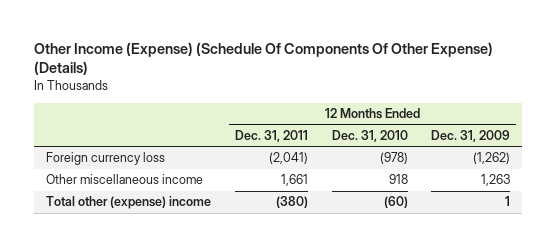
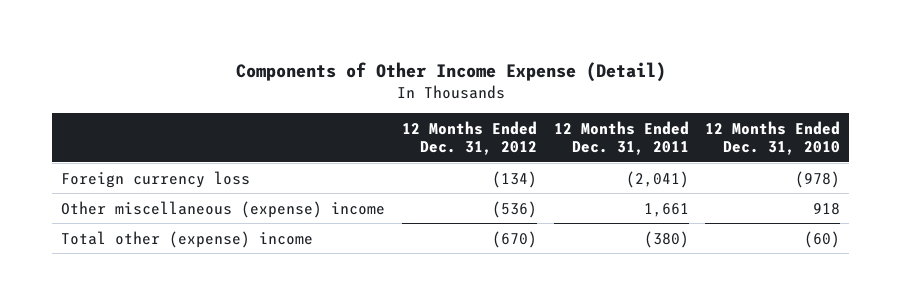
[34,41,494,76] Other Income (Expense) (Schedule Of Components Of Other Expense) (Details) -> [235,61,666,82] Components of Other Income Expense (Detail)
[431,130,511,143] Dec. 31, 2009 -> none
none -> [401,121,537,156] 12 Months Ended Dec. 31, 2012
[46,174,204,185] Other miscellaneous income -> [60,200,385,218] Other miscellaneous (expense) income

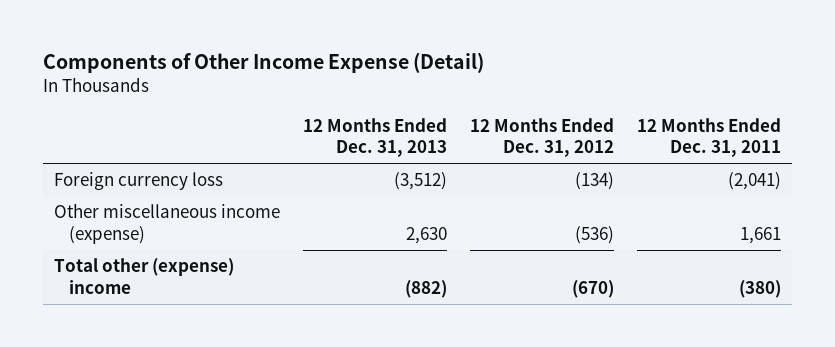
[705,121,841,156] 12 Months Ended Dec. 31, 2010 -> none
none -> [302,117,447,158] 12 Months Ended Dec. 31, 2013
[60,200,385,218] Other miscellaneous (expense) income -> [54,203,281,245] Other miscellaneous income (expense)

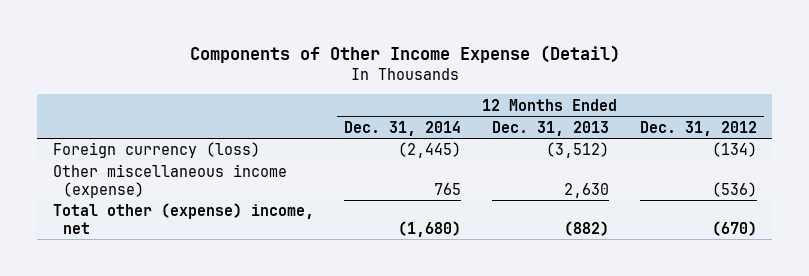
[636,117,781,158] 12 Months Ended Dec. 31, 2011 -> none
none -> [344,120,462,136] Dec. 31, 2014
[54,172,224,191] Foreign currency loss -> [52,142,260,159] Foreign currency (loss)
[54,258,235,295] Total other (expense) income -> [52,203,314,234] Total other (expense) income, net

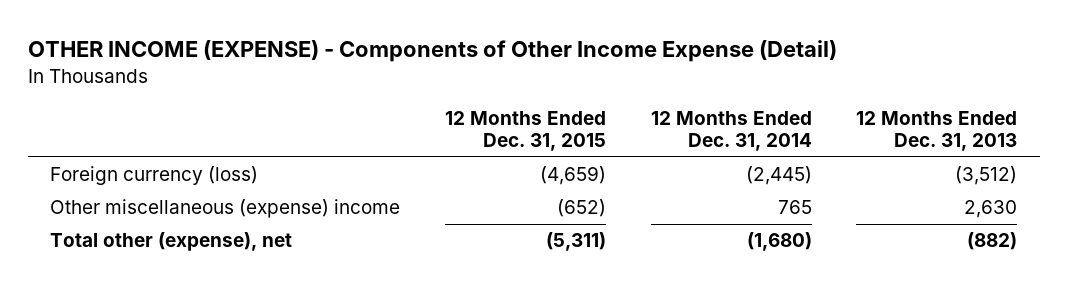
[189,45,620,64] Components of Other Income Expense (Detail) -> [27,40,837,63] OTHER INCOME (EXPENSE) - Components of Other Income Expense (Detail)
[639,120,757,136] Dec. 31, 2012 -> none
none -> [444,111,606,152] 12 Months Ended Dec. 31, 2015
[52,164,287,198] Other miscellaneous income (expense) -> [50,199,401,219] Other miscellaneous (expense) income
[52,203,314,234] Total other (expense) income, net -> [50,232,293,252] Total other (expense), net

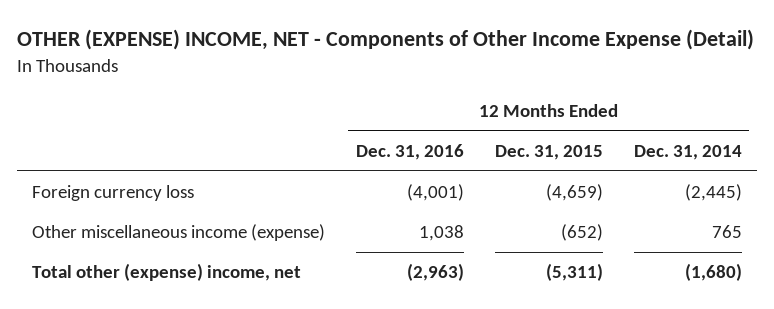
[27,40,837,63] OTHER INCOME (EXPENSE) - Components of Other Income Expense (Detail) -> [16,29,754,51] OTHER (EXPENSE) INCOME, NET - Components of Other Income Expense (Detail)
[856,111,1018,152] 12 Months Ended Dec. 31, 2013 -> none
none -> [356,143,465,160] Dec. 31, 2016
[50,166,259,186] Foreign currency (loss) -> [32,185,195,202] Foreign currency loss
[50,199,401,219] Other miscellaneous (expense) income -> [32,224,326,242] Other miscellaneous income (expense)
[50,232,293,252] Total other (expense), net -> [32,263,302,282] Total other (expense) income, net

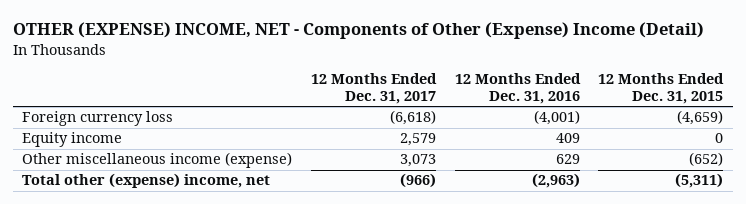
[16,29,754,51] OTHER (EXPENSE) INCOME, NET - Components of Other Income Expense (Detail) -> [13,22,705,40] OTHER (EXPENSE) INCOME, NET - Components of Other (Expense) Income (Detail)
[633,144,742,160] Dec. 31, 2014 -> none
none -> [311,73,438,104] 12 Months Ended Dec. 31, 2017
none -> [22,132,123,148] Equity income
[419,225,465,242] 1,038 -> [555,154,580,165] 629

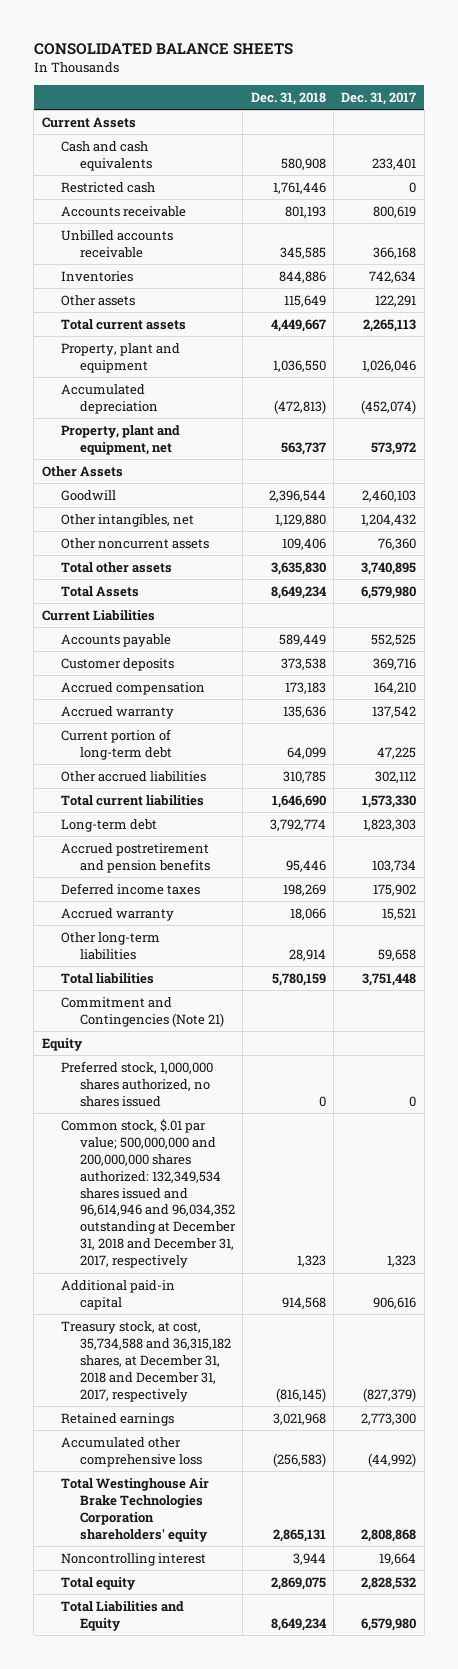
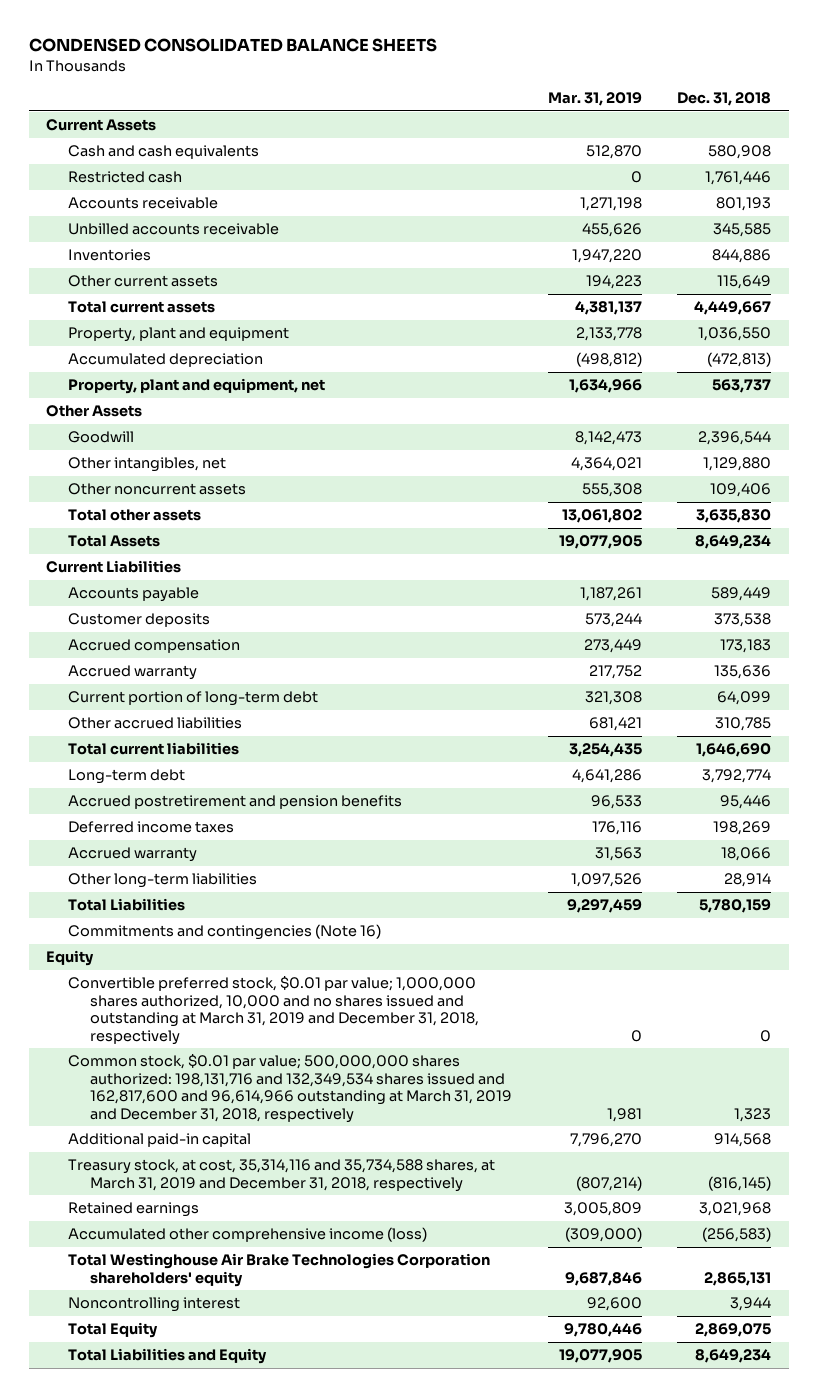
[33,43,293,56] CONSOLIDATED BALANCE SHEETS -> [28,38,437,53] CONDENSED CONSOLIDATED BALANCE SHEETS
[341,92,417,106] Dec. 31, 2017 -> none
none -> [547,92,642,107] Mar. 31, 2019
[60,294,135,306] Other assets -> [68,275,219,288] Other current assets
[60,972,154,984] Total liabilities -> [68,898,186,912] Total Liabilities
[60,996,224,1027] Commitment and Contingencies (Note 21) -> [68,924,382,941] Commitments and contingencies (Note 16)
[60,1060,213,1107] Preferred stock, 1,000,000 shares authorized, no shares issued -> [68,976,480,1045] Convertible preferred stock, $0.01 par value; 1,000,000 shares authorized, 10,000 and no shares issued and outstanding at March 31, 2019 and December 31, 2018, respectively
[60,1118,236,1269] Common stock, $.01 par value; 500,000,000 and 200,000,000 shares authorized: 132,349,534 shares issued and 96,614,946 and 96,034,352 outstanding at December 31, 2018 and December 31, 2017, respectively -> [68,1054,513,1123] Common stock, $0.01 par value; 500,000,000 shares authorized: 198,131,716 and 132,349,534 shares issued and 162,817,600 and 96,614,966 outstanding at March 31, 2019 and December 31, 2018, respectively
[60,1320,231,1402] Treasury stock, at cost, 35,734,588 and 36,315,182 shares, at December 31, 2018 and December 31, 2017, respectively -> [68,1159,496,1192] Treasury stock, at cost, 35,314,116 and 35,734,588 shares, at March 31, 2019 and December 31, 2018, respectively
[60,1436,202,1467] Accumulated other comprehensive loss -> [68,1227,428,1243] Accumulated other comprehensive income (loss)
[60,1576,136,1590] Total equity -> [68,1322,159,1339] Total Equity

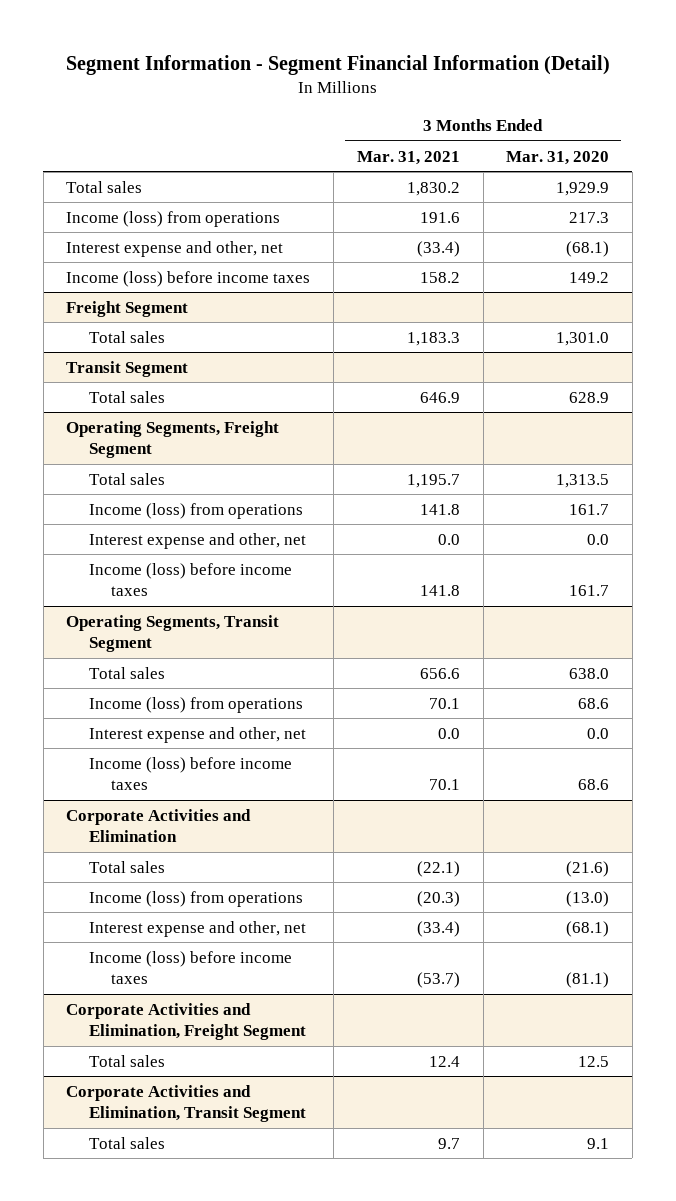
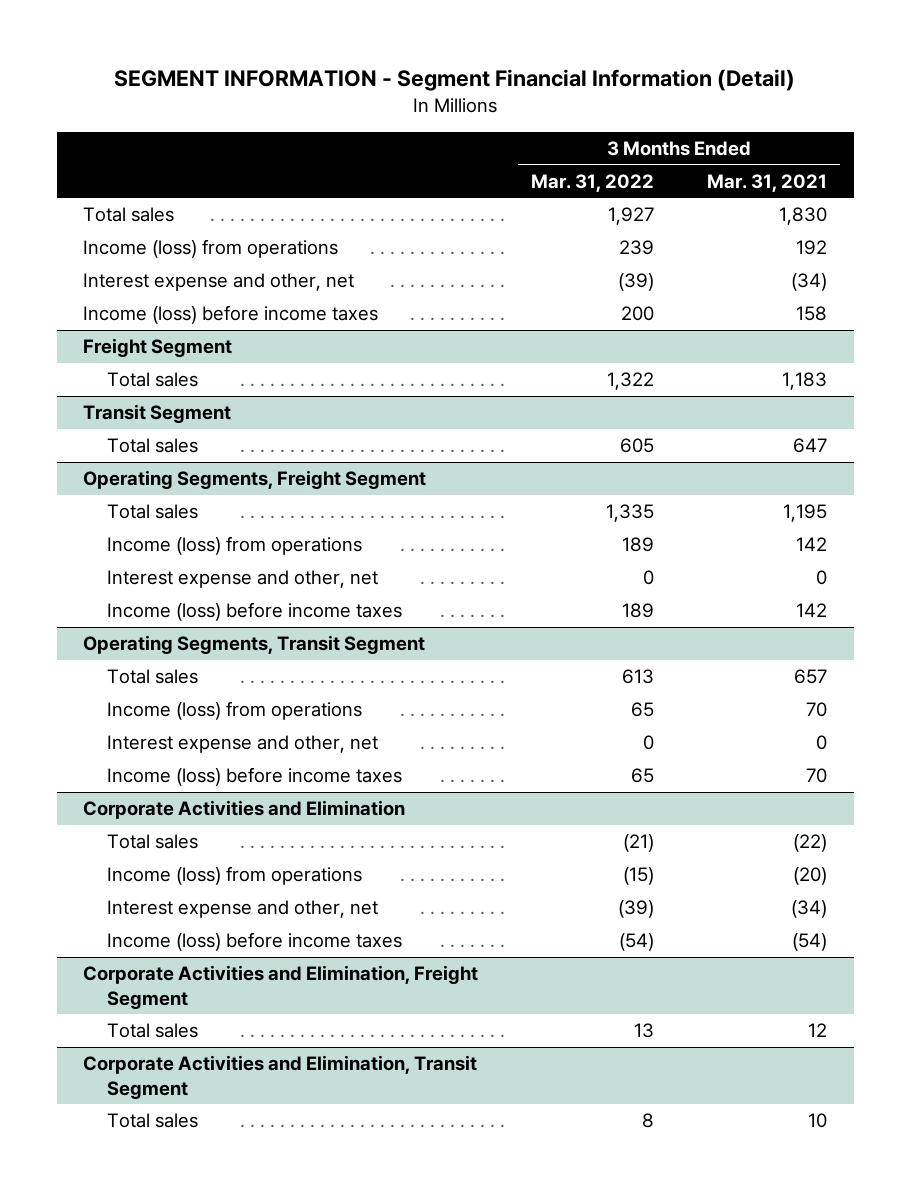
[65,55,610,76] Segment Information - Segment Financial Information (Detail) -> [114,69,796,92] SEGMENT INFORMATION - Segment Financial Information (Detail)
[506,150,610,165] Mar. 31, 2020 -> none
none -> [531,173,655,192] Mar. 31, 2022
[406,181,460,196] 1,830.2 -> [779,207,828,226] 1,830
[419,211,460,223] 191.6 -> [796,240,828,256] 192
[416,240,460,257] (33.4) -> [791,273,828,292] (34)
[419,271,460,283] 158.2 -> [796,306,828,322] 158
[406,331,460,346] 1,183.3 -> [782,372,828,391] 1,183
[419,391,460,403] 646.9 -> [793,438,828,454] 647
[406,473,460,488] 1,195.7 -> [783,504,828,523] 1,195
[419,503,460,515] 141.8 -> [796,537,828,552] 142
[437,533,460,545] 0.0 -> [816,570,828,586] 0
[419,584,460,596] 141.8 -> [796,603,828,618] 142
[419,667,460,679] 656.6 -> [794,669,828,685] 657
[428,697,460,709] 70.1 -> [806,702,828,718] 70
[437,727,460,739] 0.0 -> [816,735,828,751] 0
[428,778,460,790] 70.1 -> [806,768,828,784] 70
[416,860,460,877] (22.1) -> [793,834,828,853] (22)
[416,890,460,907] (20.3) -> [793,867,828,886] (20)
[416,920,460,937] (33.4) -> [791,900,828,919] (34)
[416,971,460,988] (53.7) -> [792,933,828,952] (54)
[428,1055,460,1067] 12.4 -> [808,1023,828,1038] 12
[437,1137,460,1149] 9.7 -> [808,1113,828,1129] 10

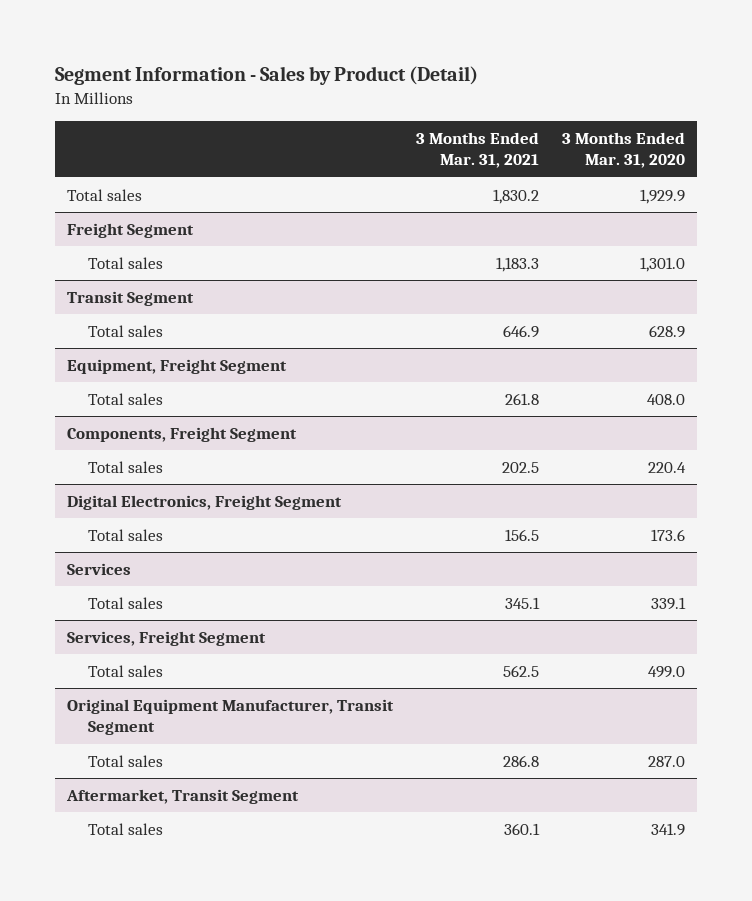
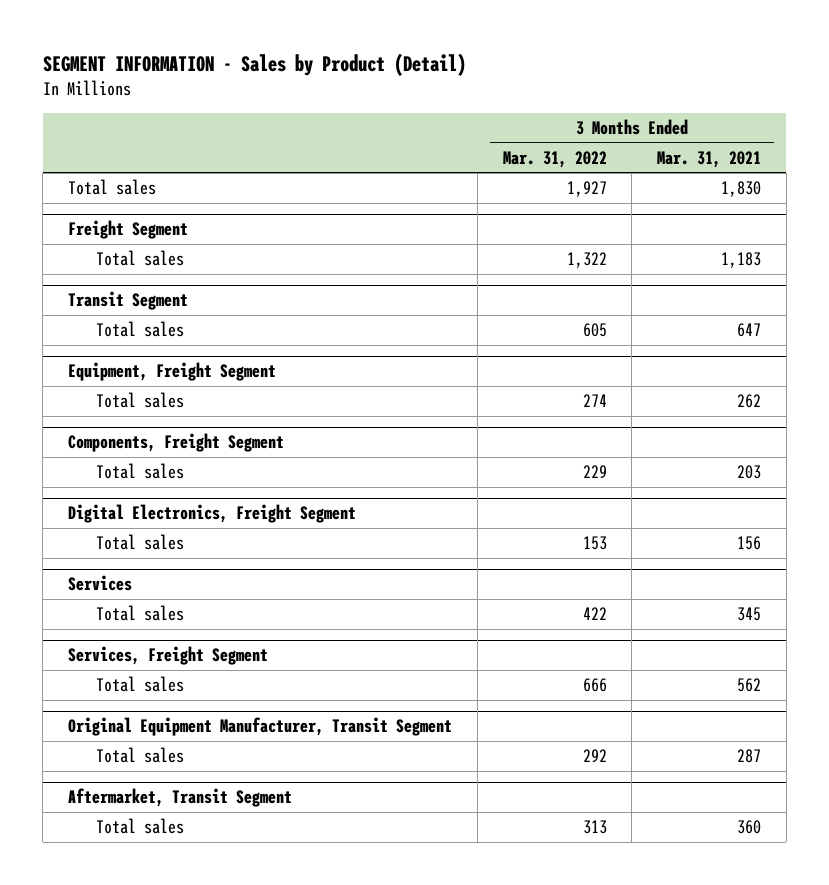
[54,66,478,86] Segment Information - Sales by Product (Detail) -> [42,52,466,76] SEGMENT INFORMATION - Sales by Product (Detail)
[562,131,686,169] 3 Months Ended Mar. 31, 2020 -> none
none -> [502,150,607,168] Mar. 31, 2022
[492,188,539,204] 1,830.2 -> [721,181,762,198] 1,830
[495,256,539,272] 1,183.3 -> [721,252,762,269] 1,183
[502,324,539,338] 646.9 -> [737,323,762,338] 647
[504,392,539,405] 261.8 -> [737,394,762,409] 262
[501,461,539,473] 202.5 -> [737,465,762,480] 203
[504,528,539,541] 156.5 -> [737,536,762,551] 156
[504,596,540,609] 345.1 -> [737,607,762,622] 345
[502,664,539,677] 562.5 -> [737,678,762,693] 562
[502,754,539,767] 286.8 -> [737,749,762,764] 287
[503,822,540,835] 360.1 -> [737,820,762,835] 360

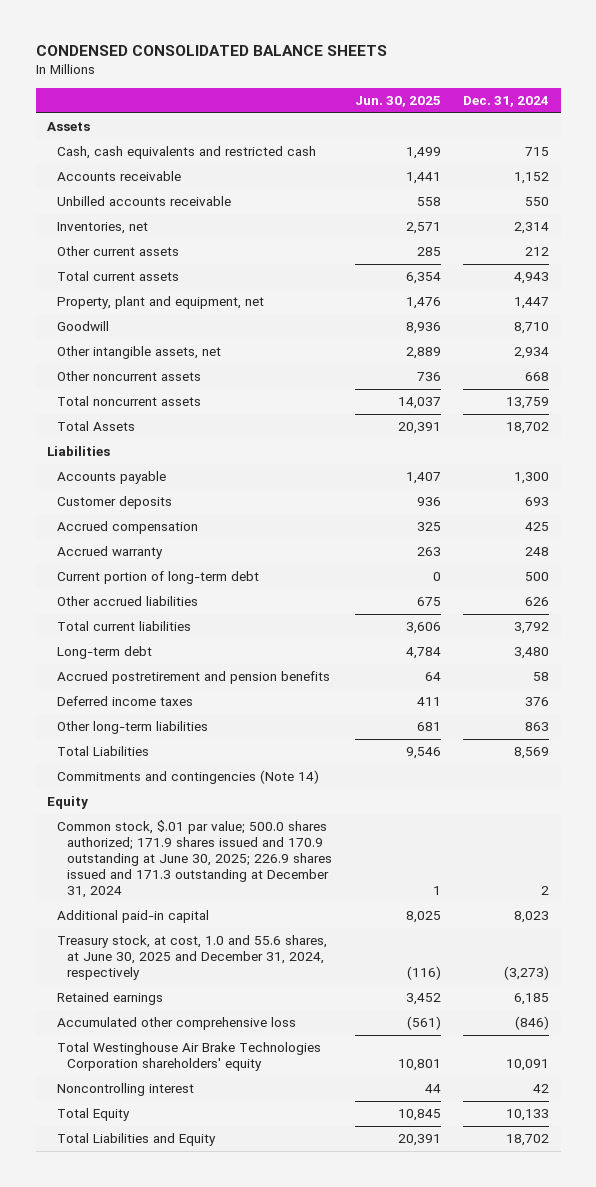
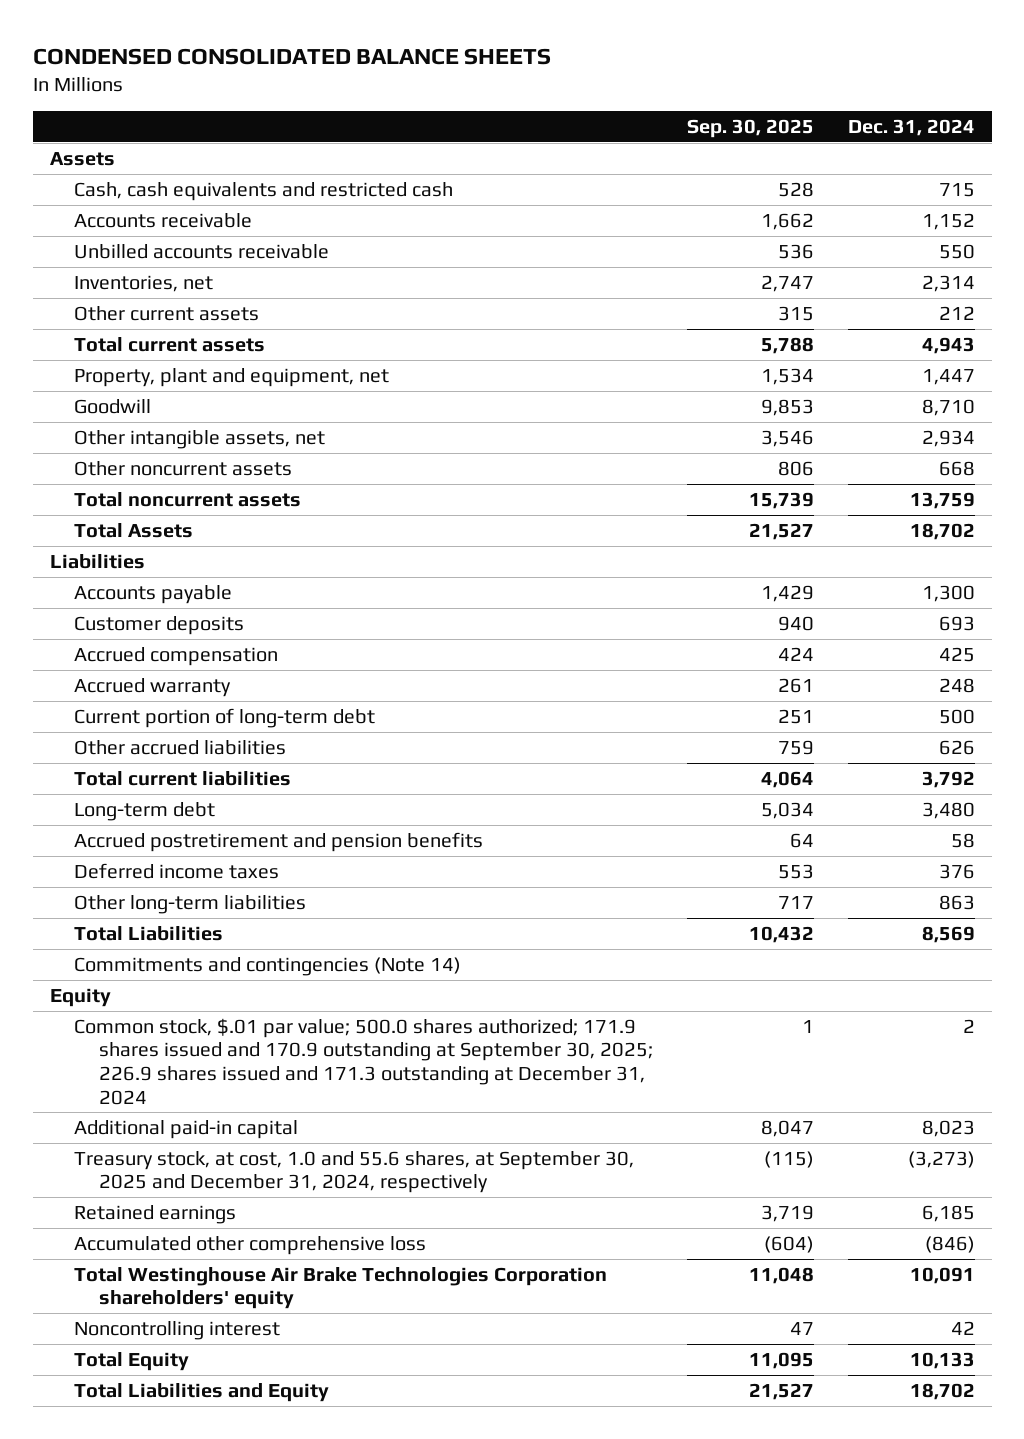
[354,96,441,108] Jun. 30, 2025 -> none
none -> [686,118,814,138] Sep. 30, 2025
[56,820,333,899] Common stock, $.01 par value; 500.0 shares authorized; 171.9 shares issued and 170.9 outstanding at June 30, 2025; 226.9 shares issued and 171.3 outstanding at December 31, 2024 -> [74,1017,653,1105] Common stock, $.01 par value; 500.0 shares authorized; 171.9 shares issued and 170.9 outstanding at September 30, 2025; 226.9 shares issued and 171.3 outstanding at December 31, 2024
[56,935,327,981] Treasury stock, at cost, 1.0 and 55.6 shares, at June 30, 2025 and December 31, 2024, respectively -> [74,1150,635,1194] Treasury stock, at cost, 1.0 and 55.6 shares, at September 30, 2025 and December 31, 2024, respectively

